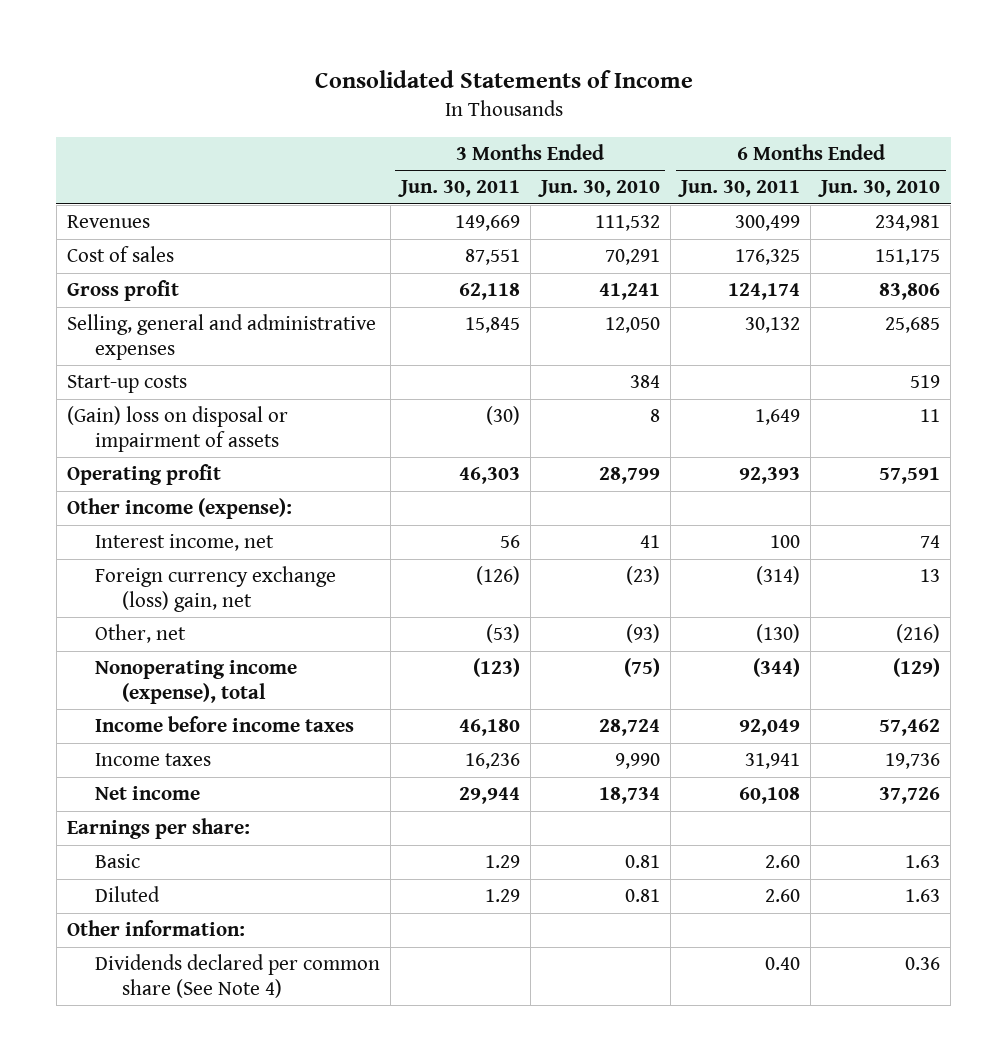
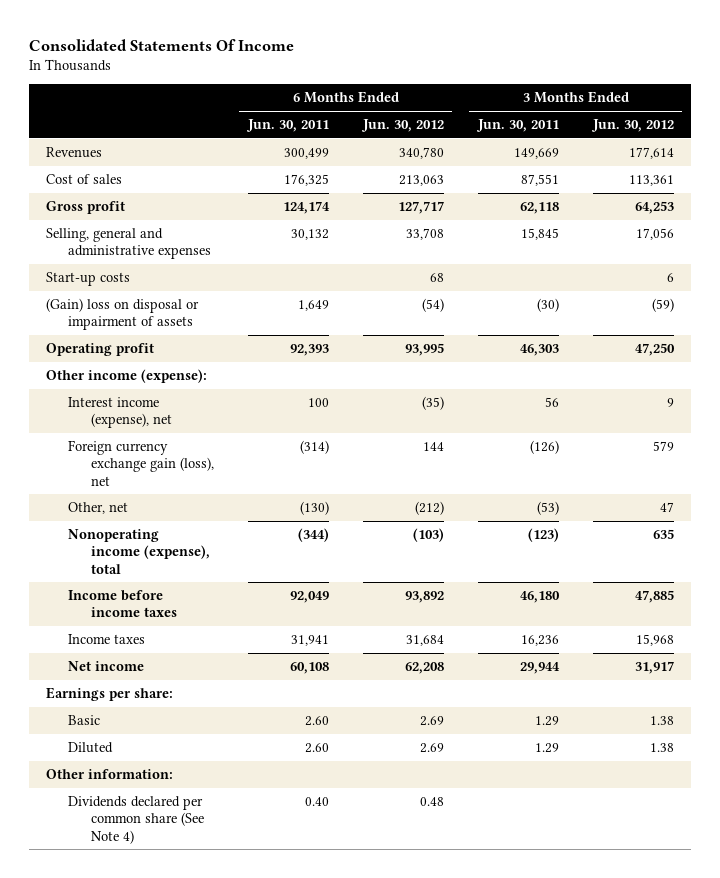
[314,70,693,89] Consolidated Statements of Income -> [28,38,294,51] Consolidated Statements Of Income
[537,180,660,198] Jun. 30, 2010 -> none
[818,180,941,198] Jun. 30, 2010 -> none
none -> [360,119,444,133] Jun. 30, 2012
none -> [590,119,674,133] Jun. 30, 2012
[94,534,274,552] Interest income, net -> [68,396,172,429] Interest income (expense), net
[94,566,336,612] Foreign currency exchange (loss) gain, net -> [68,439,214,486] Foreign currency exchange gain (loss), net

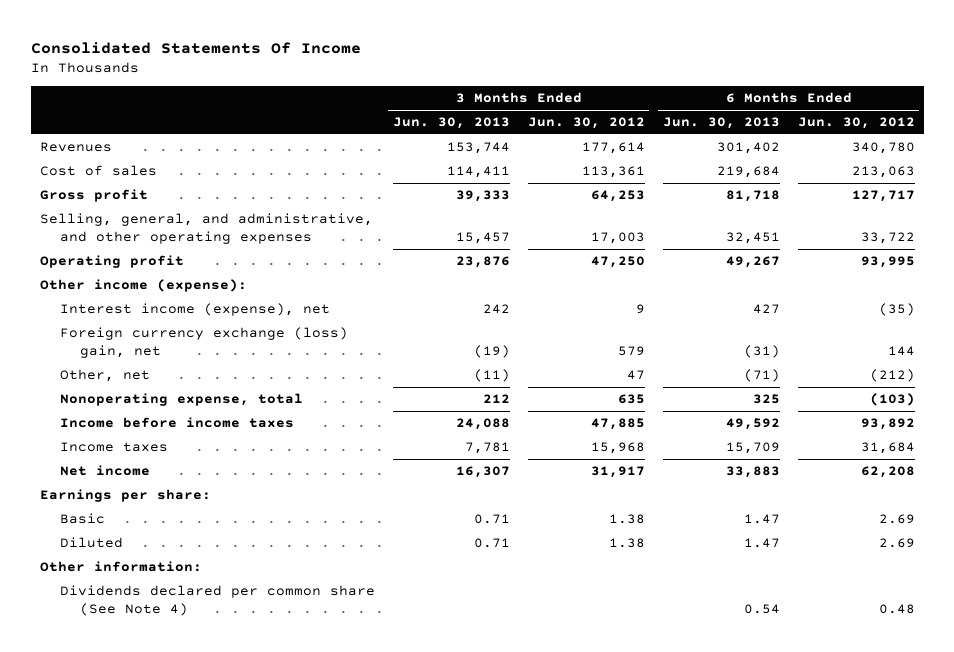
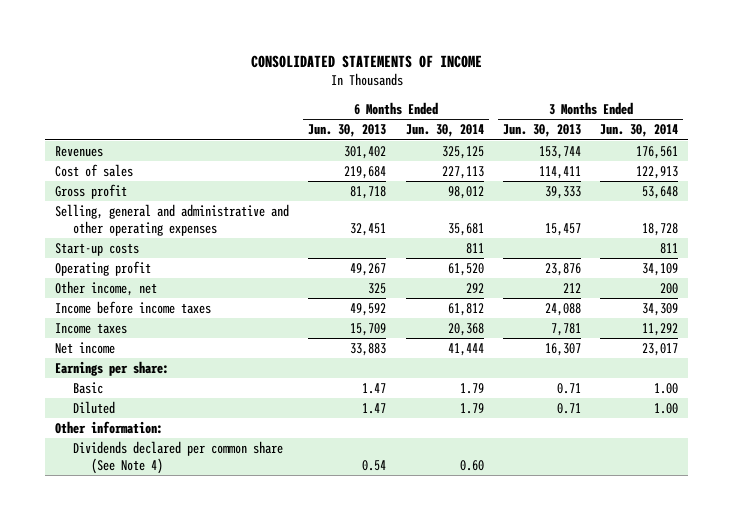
[30,41,361,54] Consolidated Statements Of Income -> [250,54,482,68] CONSOLIDATED STATEMENTS OF INCOME
[527,117,645,130] Jun. 30, 2012 -> none
[797,117,915,130] Jun. 30, 2012 -> none
none -> [405,124,484,138] Jun. 30, 2014
none -> [600,124,679,138] Jun. 30, 2014
[39,212,373,245] Selling, general, and administrative, and other operating expenses -> [54,203,289,236] Selling, general and administrative and other operating expenses
none -> [54,242,139,256] Start-up costs
[39,278,247,292] Other income (expense): -> none
[60,302,331,316] Interest income (expense), net -> none
[60,326,349,359] Foreign currency exchange (loss) gain, net -> none
[60,368,151,382] Other, net -> none
[60,392,304,406] Nonoperating expense, total -> [54,280,157,296] Other income, net

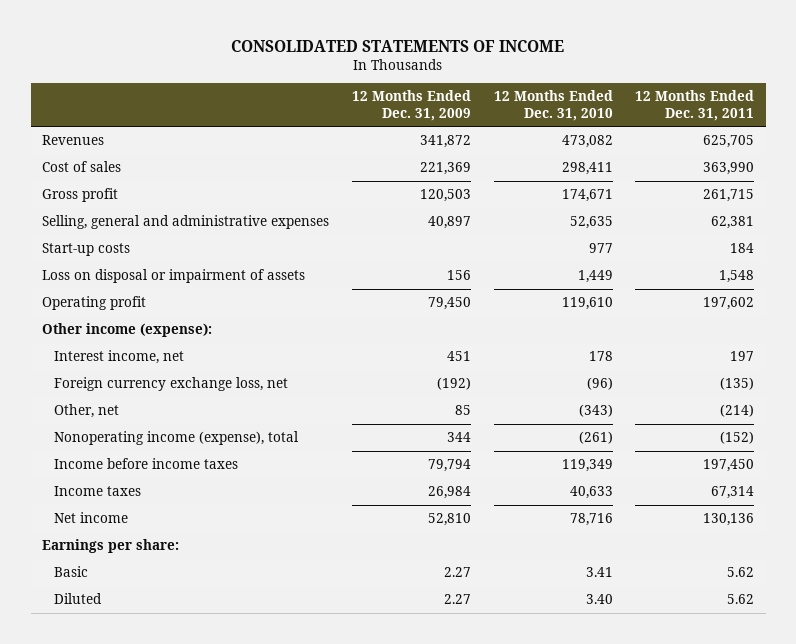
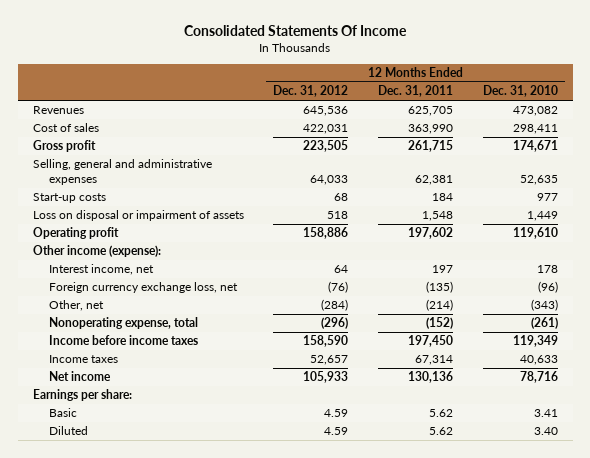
[231,39,565,52] CONSOLIDATED STATEMENTS OF INCOME -> [184,25,408,37] Consolidated Statements Of Income
[351,90,471,121] 12 Months Ended Dec. 31, 2009 -> none
none -> [273,85,349,98] Dec. 31, 2012
[54,431,300,446] Nonoperating income (expense), total -> [48,317,198,330] Nonoperating expense, total

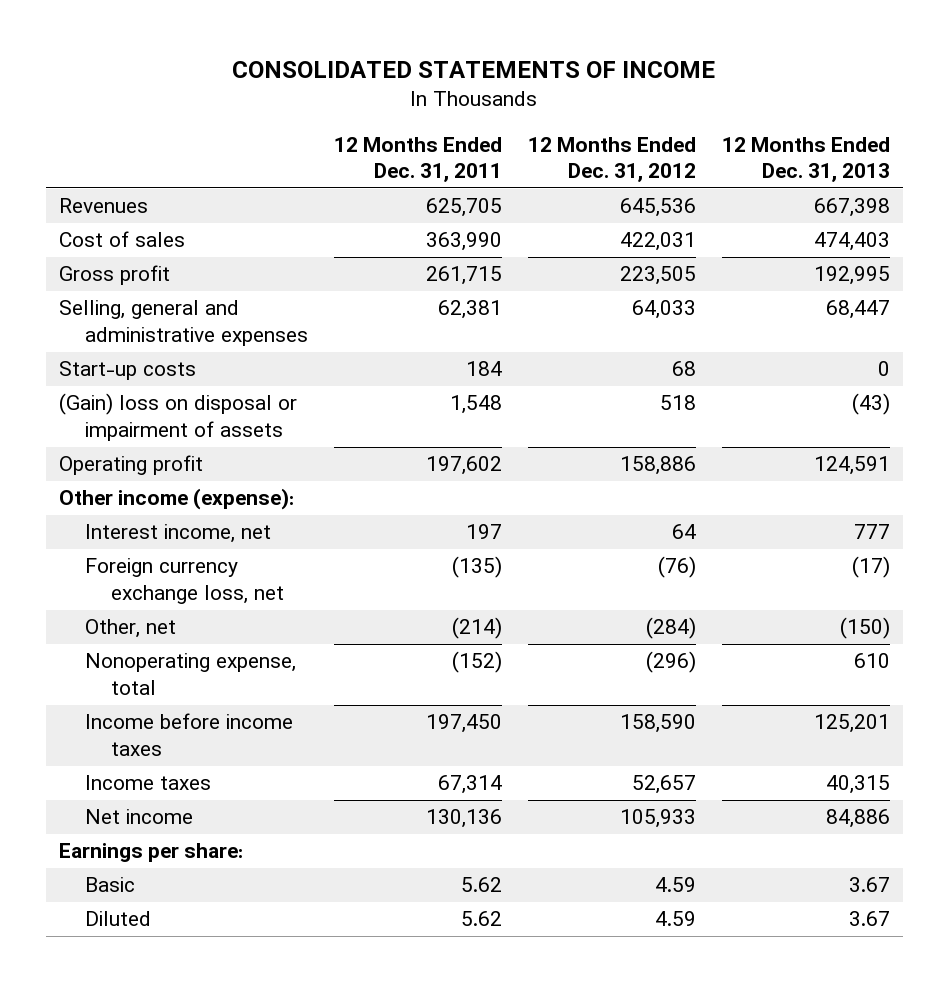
[184,25,408,37] Consolidated Statements Of Income -> [232,61,716,79] CONSOLIDATED STATEMENTS OF INCOME
[482,85,558,98] Dec. 31, 2010 -> none
none -> [721,136,890,183] 12 Months Ended Dec. 31, 2013
[32,210,244,222] Loss on disposal or impairment of assets -> [58,393,297,442] (Gain) loss on disposal or impairment of assets

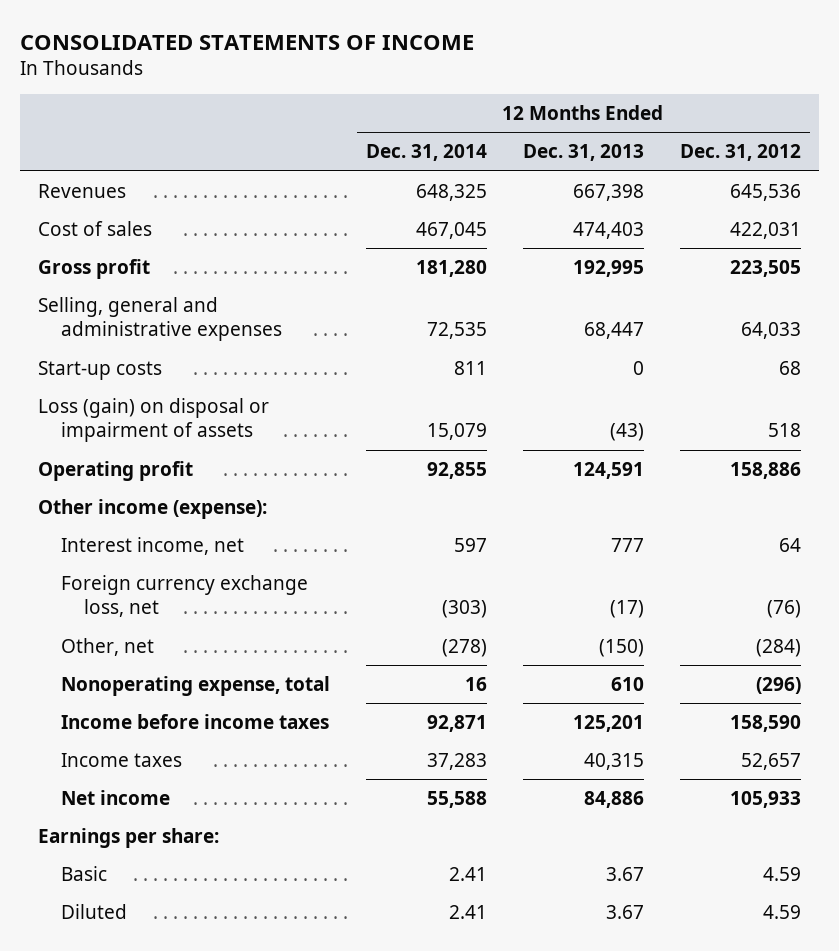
[333,136,502,183] 12 Months Ended Dec. 31, 2011 -> none
none -> [366,144,488,162] Dec. 31, 2014
[58,393,297,442] (Gain) loss on disposal or impairment of assets -> [38,397,270,443] Loss (gain) on disposal or impairment of assets

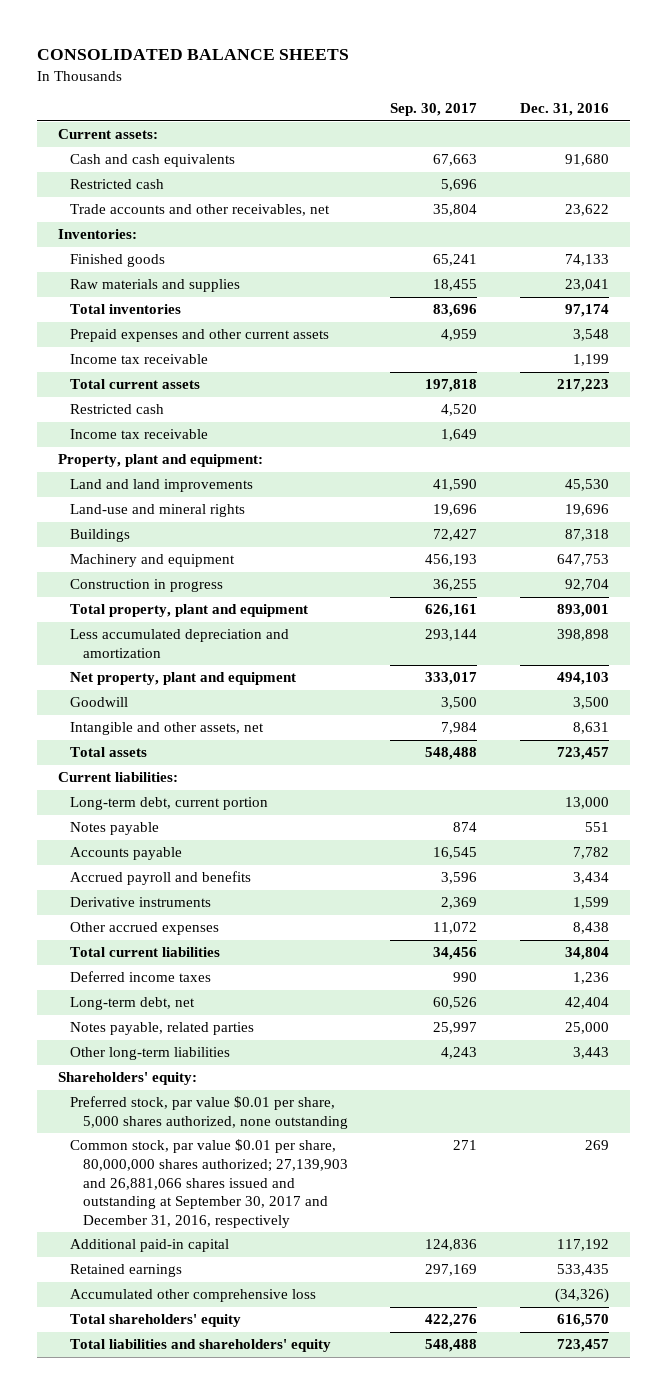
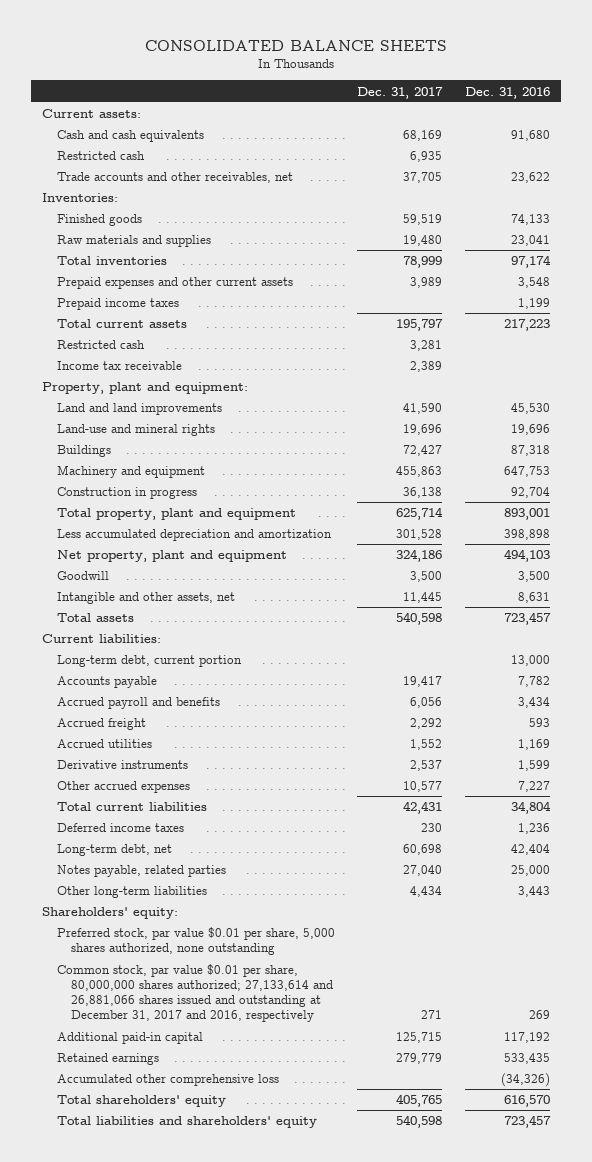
[390,103,478,117] Sep. 30, 2017 -> none
none -> [357,86,444,99] Dec. 31, 2017
[70,354,209,365] Income tax receivable -> [56,298,179,311] Prepaid income taxes
[70,822,160,836] Notes payable -> none
none -> [56,718,146,731] Accrued freight
none -> [56,739,152,749] Accrued utilities
[572,922,609,935] 8,438 -> [517,781,550,793] 7,227
[70,1139,349,1228] Common stock, par value $0.01 per share, 80,000,000 shares authorized; 27,139,903 and 26,881,066 shares issued and outstanding at September 30, 2017 and December 31, 2016, respectively -> [56,964,334,1023] Common stock, par value $0.01 per share, 80,000,000 shares authorized; 27,133,614 and 26,881,066 shares issued and outstanding at December 31, 2017 and 2016, respectively

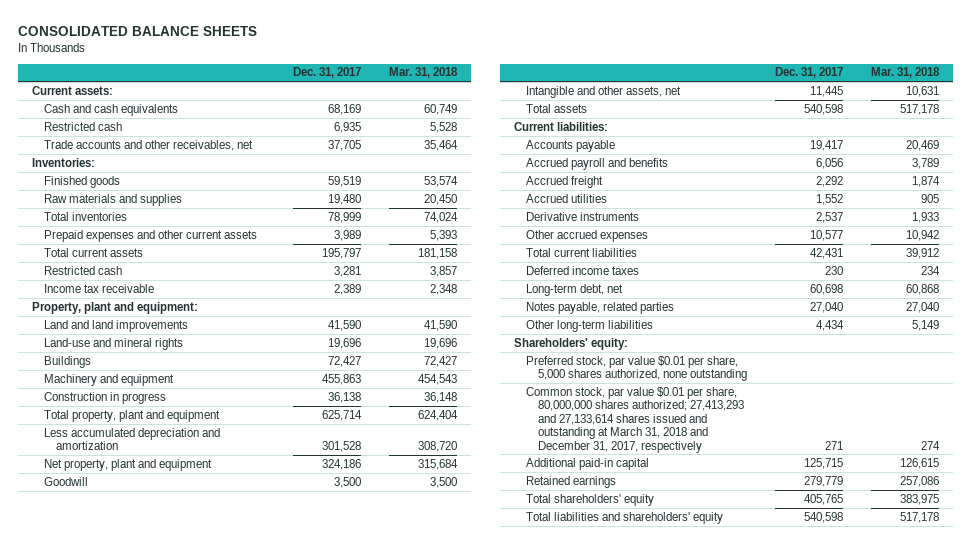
[464,86,550,99] Dec. 31, 2016 -> none
none -> [389,67,459,79] Mar. 31, 2018
[56,298,179,311] Prepaid income taxes -> none
[56,655,242,668] Long-term debt, current portion -> none
[56,964,334,1023] Common stock, par value $0.01 per share, 80,000,000 shares authorized; 27,133,614 and 26,881,066 shares issued and outstanding at December 31, 2017 and 2016, respectively -> [526,386,745,453] Common stock, par value $0.01 per share, 80,000,000 shares authorized; 27,413,293 and 27,133,614 shares issued and outstanding at March 31, 2018 and December 31, 2017, respectively
[56,1074,279,1087] Accumulated other comprehensive loss -> none

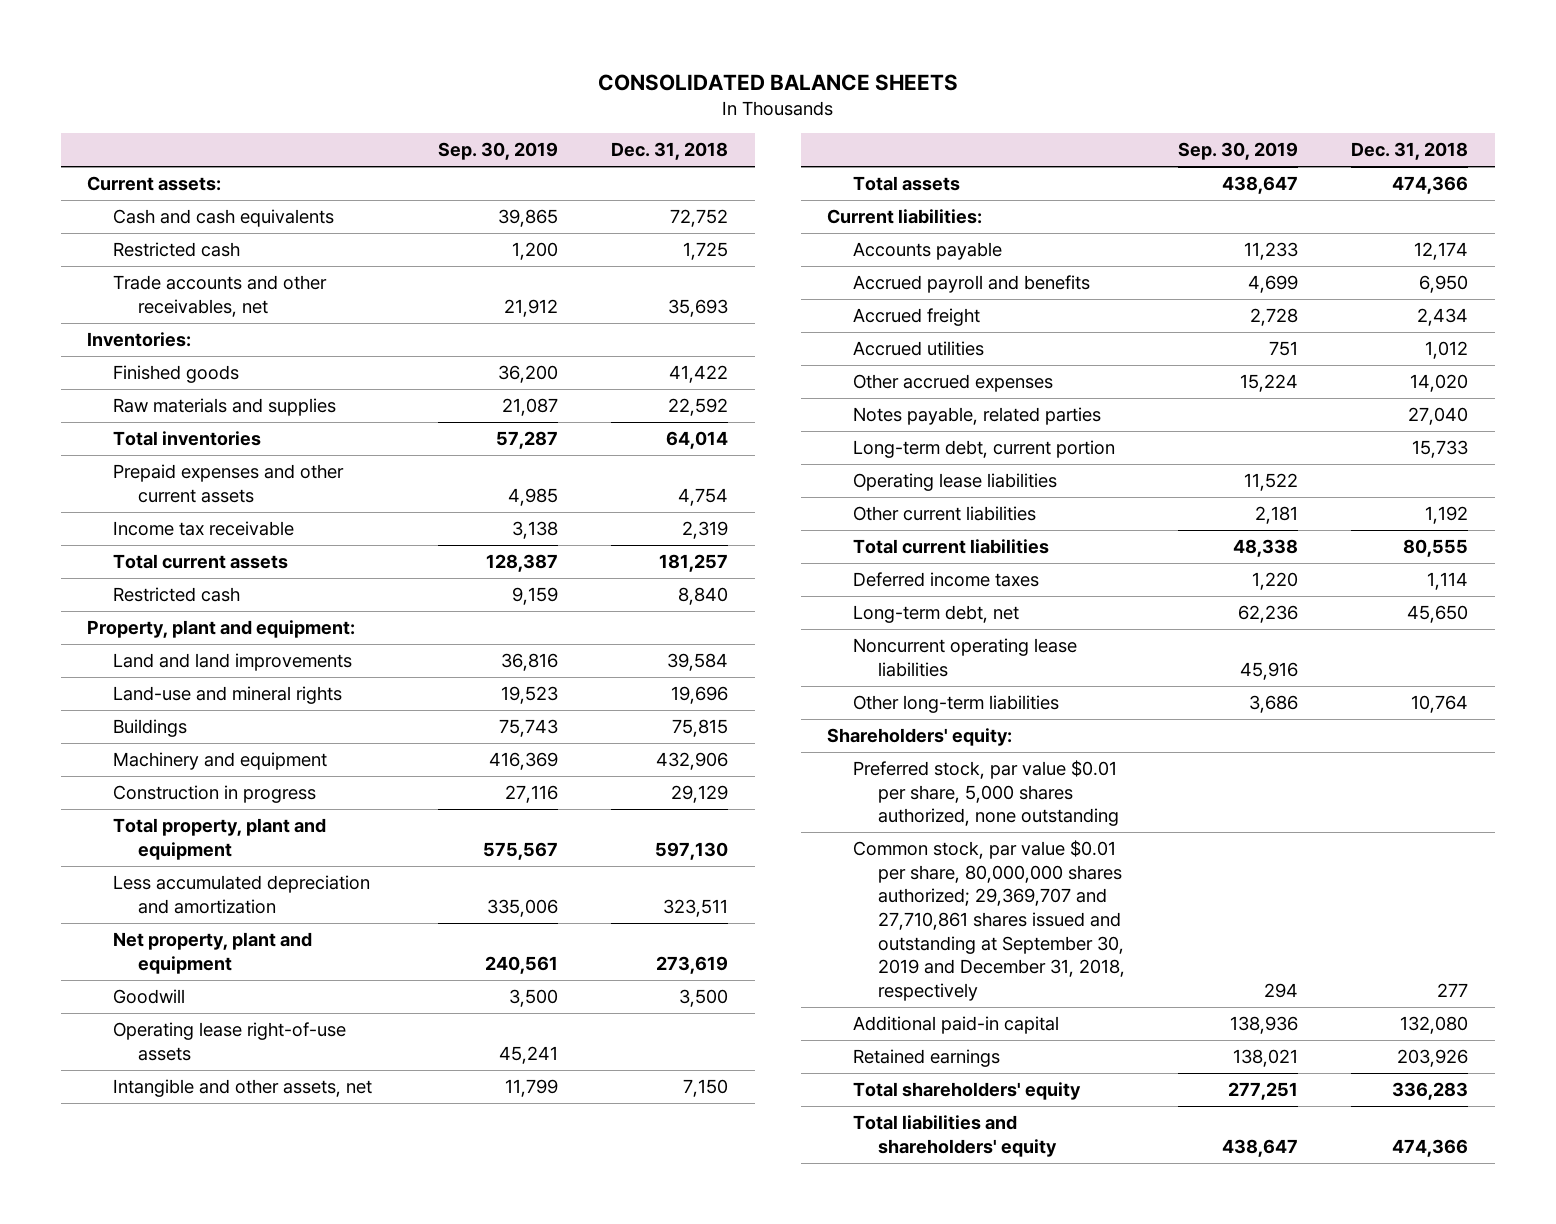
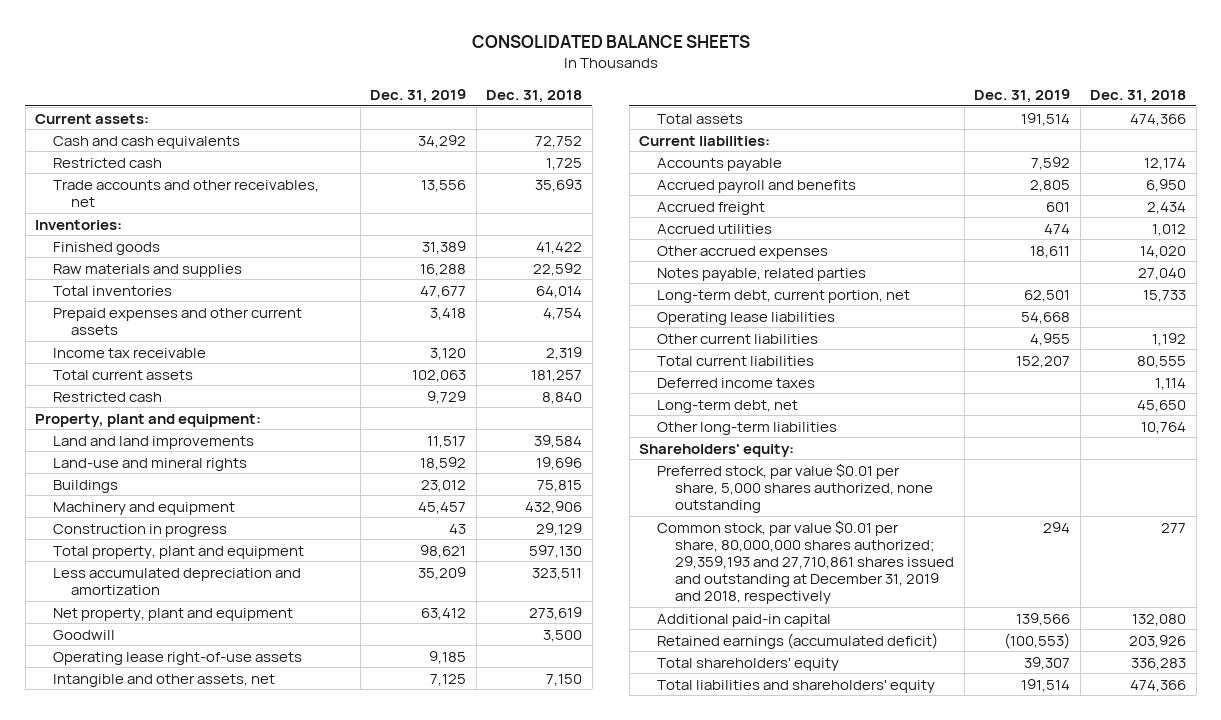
[438,142,559,161] Sep. 30, 2019 -> none
none -> [370,88,467,103] Dec. 31, 2019
[852,440,1115,459] Long-term debt, current portion -> [657,289,911,303] Long-term debt, current portion, net
[852,638,1077,677] Noncurrent operating lease liabilities -> none
[852,840,1126,1002] Common stock, par value $0.01 per share, 80,000,000 shares authorized; 29,369,707 and 27,710,861 shares issued and outstanding at September 30, 2019 and December 31, 2018, respectively -> [657,519,955,605] Common stock, par value $0.01 per share, 80,000,000 shares authorized; 29,359,193 and 27,710,861 shares issued and outstanding at December 31, 2019 and 2018, respectively
[852,1049,1000,1068] Retained earnings -> [657,632,939,649] Retained earnings (accumulated deficit)

